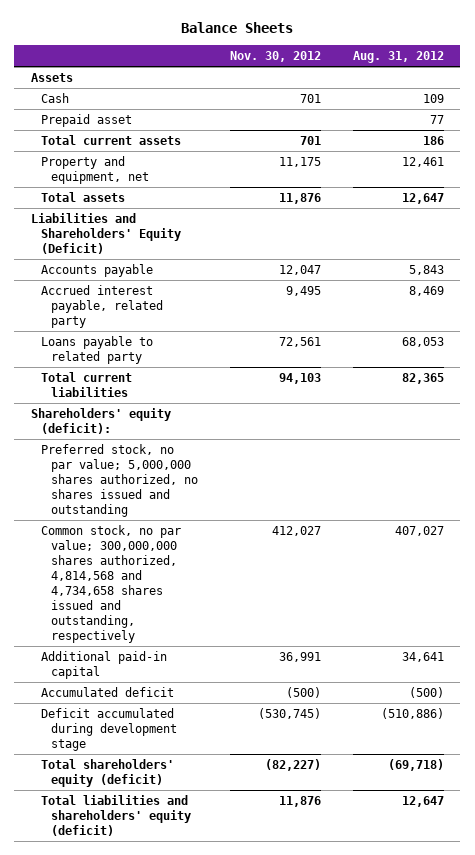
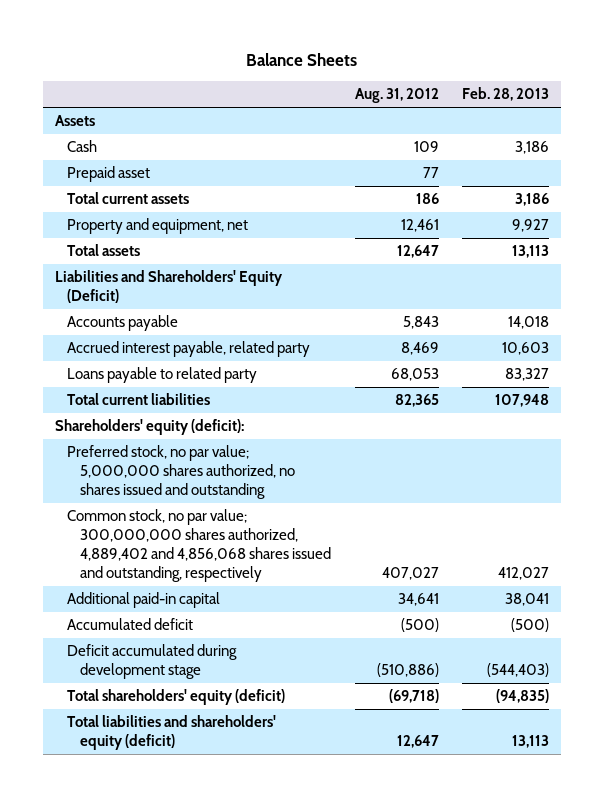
[229,51,321,63] Nov. 30, 2012 -> none
none -> [462,87,550,102] Feb. 28, 2013
[40,524,181,644] Common stock, no par value; 300,000,000 shares authorized, 4,814,568 and 4,734,658 shares issued and outstanding, respectively -> [67,509,332,583] Common stock, no par value; 300,000,000 shares authorized, 4,889,402 and 4,856,068 shares issued and outstanding, respectively

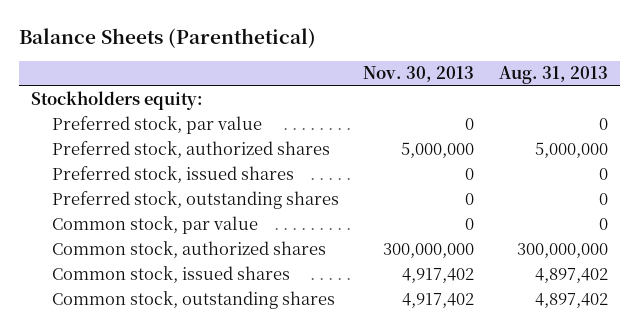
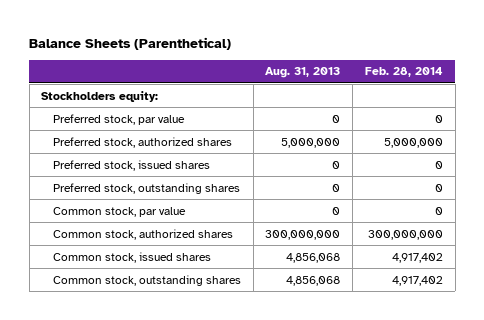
[363,66,475,83] Nov. 30, 2013 -> none
none -> [364,67,443,78] Feb. 28, 2014
[534,268,608,284] 4,897,402 -> [286,252,341,263] 4,856,068
[534,293,608,309] 4,897,402 -> [286,275,341,286] 4,856,068

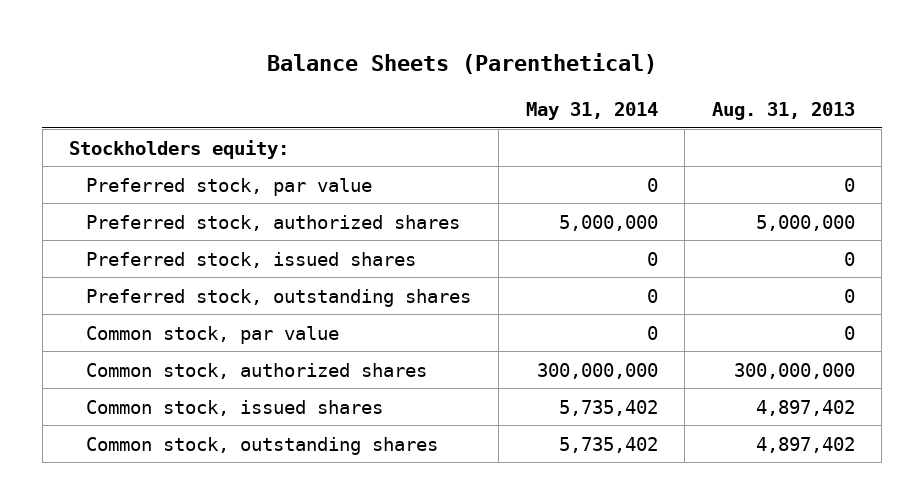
[364,67,443,78] Feb. 28, 2014 -> none
none -> [525,101,658,120] May 31, 2014
[286,252,341,263] 4,856,068 -> [755,399,855,416] 4,897,402
[286,275,341,286] 4,856,068 -> [755,436,855,453] 4,897,402

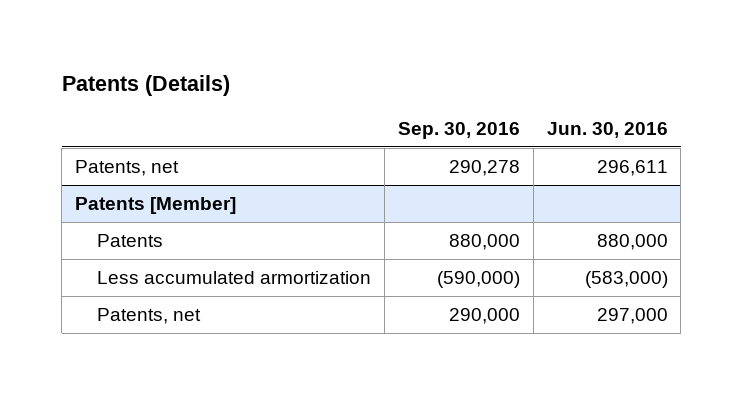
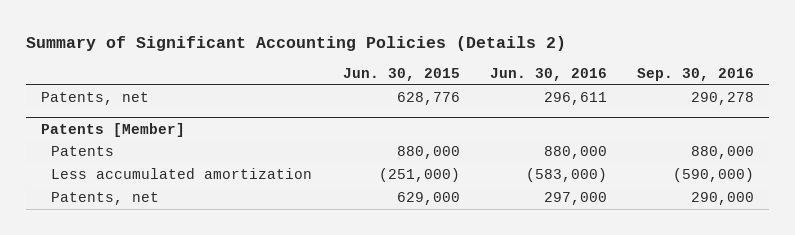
[61,75,230,97] Patents (Details) -> [25,35,566,51] Summary of Significant Accounting Policies (Details 2)
none -> [342,68,460,82] Jun. 30, 2015
[97,271,372,285] Less accumulated armortization -> [51,168,313,180] Less accumulated amortization

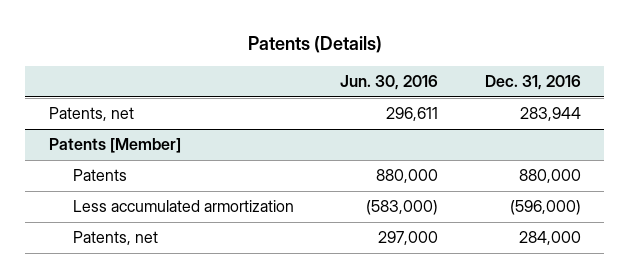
[25,35,566,51] Summary of Significant Accounting Policies (Details 2) -> [247,35,382,53] Patents (Details)
[342,68,460,82] Jun. 30, 2015 -> none
[637,68,755,82] Sep. 30, 2016 -> none
none -> [484,75,581,91] Dec. 31, 2016
[51,168,313,180] Less accumulated amortization -> [72,200,294,213] Less accumulated armortization

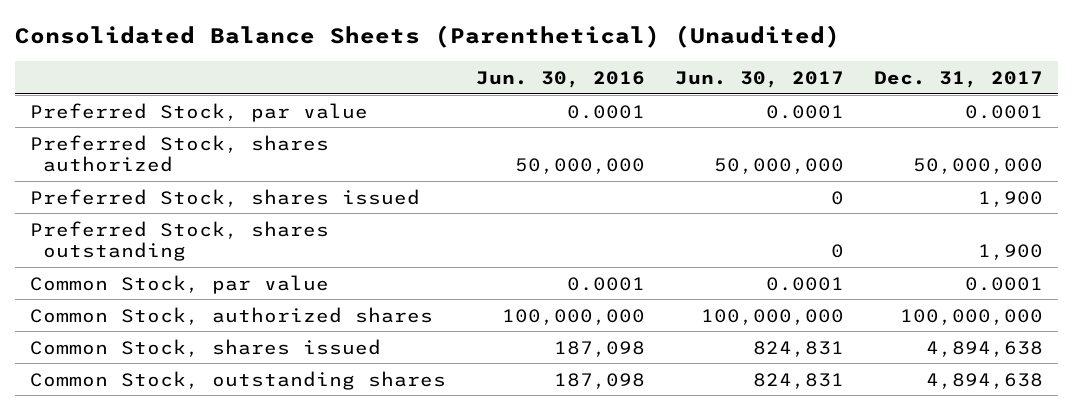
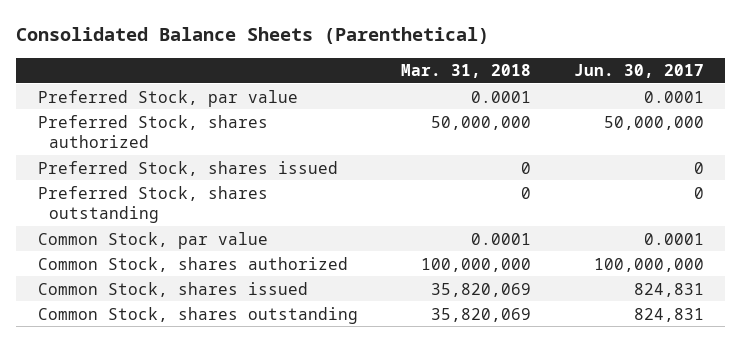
[14,24,840,48] Consolidated Balance Sheets (Parenthetical) (Unaudited) -> [16,27,490,45] Consolidated Balance Sheets (Parenthetical)
[475,70,645,88] Jun. 30, 2016 -> none
[873,70,1043,88] Dec. 31, 2017 -> none
none -> [400,64,531,79] Mar. 31, 2018
[29,306,433,325] Common Stock, authorized shares -> [37,256,348,272] Common Stock, shares authorized
[29,370,446,390] Common Stock, outstanding shares -> [37,306,358,324] Common Stock, shares outstanding

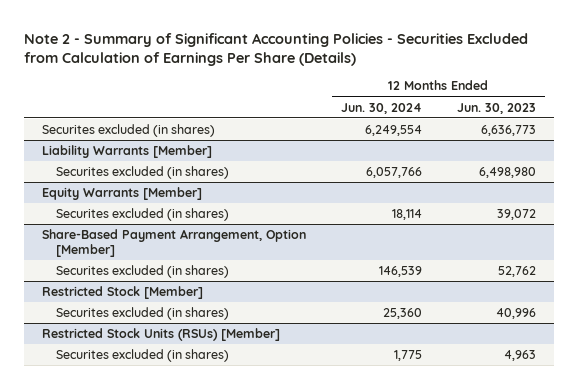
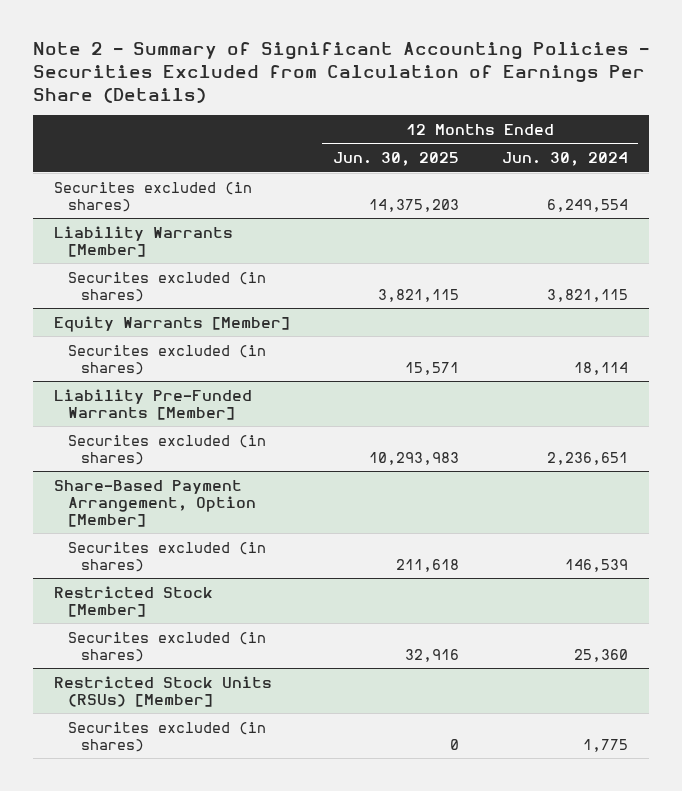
[456,102,536,114] Jun. 30, 2023 -> none
none -> [332,152,459,167] Jun. 30, 2025
[365,167,422,179] 6,057,766 -> [546,288,628,302] 3,821,115
none -> [53,388,252,420] Liability Pre-Funded Warrants [Member]
none -> [67,434,266,465] Securites excluded (in shares)

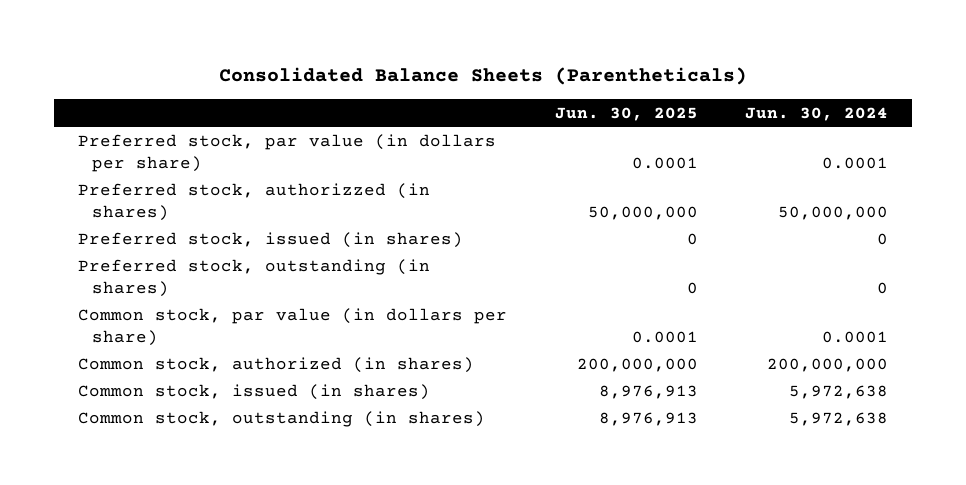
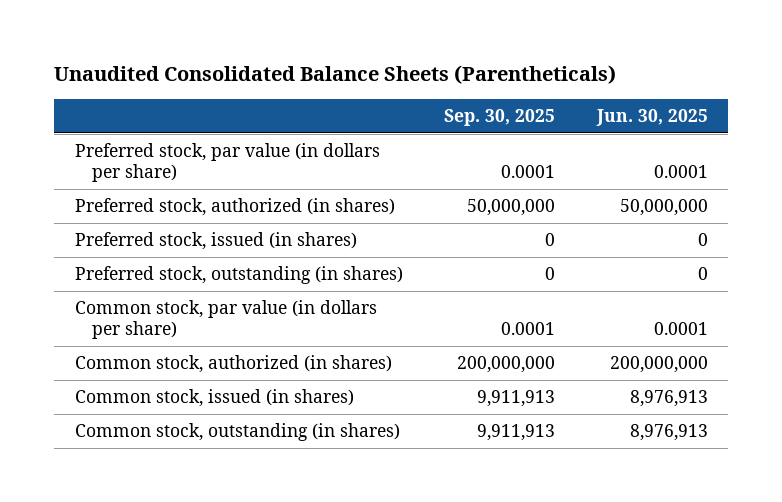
[219,67,748,86] Consolidated Balance Sheets (Parentheticals) -> [53,65,616,85] Unaudited Consolidated Balance Sheets (Parentheticals)
[745,106,889,121] Jun. 30, 2024 -> none
none -> [444,109,556,127] Sep. 30, 2025
[78,182,431,221] Preferred stock, authorizzed (in shares) -> [74,198,395,217] Preferred stock, authorized (in shares)

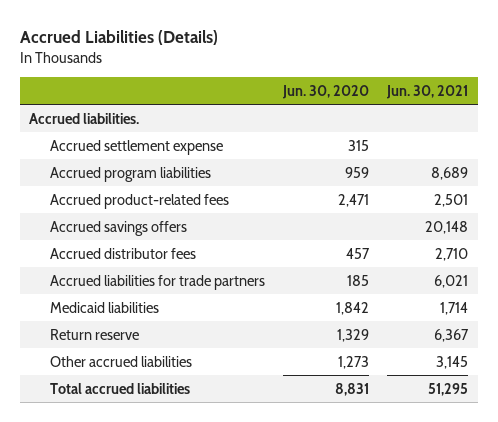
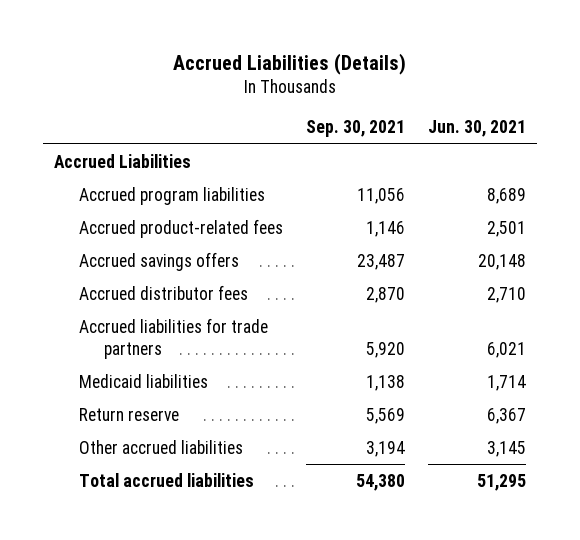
[282,84,370,99] Jun. 30, 2020 -> none
none -> [305,120,405,138] Sep. 30, 2021
[49,139,223,155] Accrued settlement expense -> none
[29,112,140,124] Accrued liabilities. -> [54,153,192,168] Accrued Liabilities

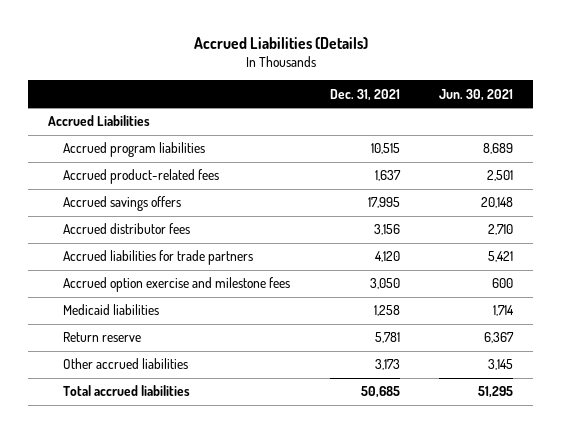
[305,120,405,138] Sep. 30, 2021 -> none
none -> [329,88,400,101] Dec. 31, 2021
[486,341,526,358] 6,021 -> [488,251,514,263] 5,421
none -> [62,277,290,293] Accrued option exercise and milestone fees

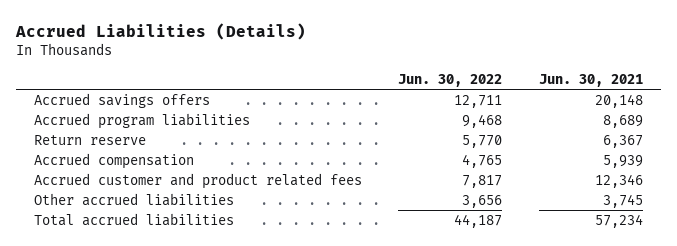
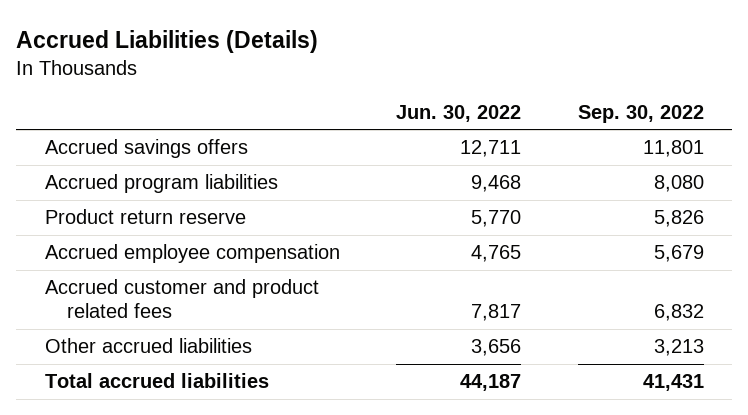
[539,73,644,87] Jun. 30, 2021 -> none
none -> [577,104,704,123] Sep. 30, 2022
[33,134,146,145] Return reserve -> [44,209,246,225] Product return reserve
[33,152,194,169] Accrued compensation -> [44,244,340,264] Accrued employee compensation

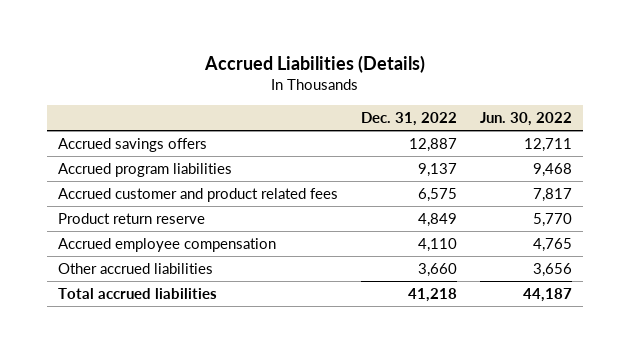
[577,104,704,123] Sep. 30, 2022 -> none
none -> [360,112,457,127] Dec. 31, 2022
[44,279,319,319] Accrued customer and product related fees -> [58,187,339,202] Accrued customer and product related fees

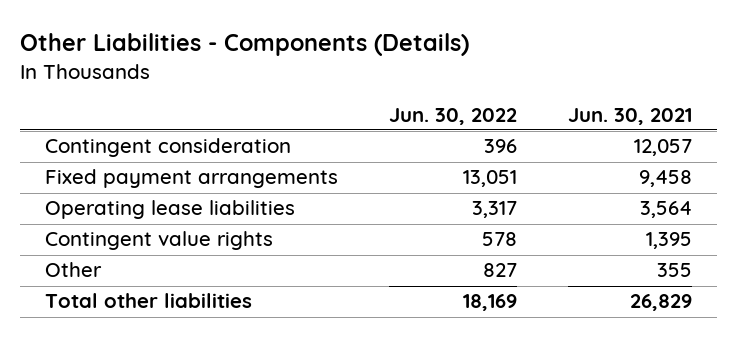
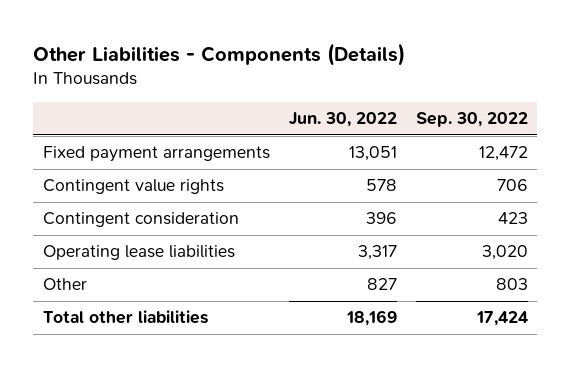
[567,107,692,125] Jun. 30, 2021 -> none
none -> [415,112,528,128] Sep. 30, 2022
[45,138,292,158] Contingent consideration -> [42,212,239,228] Contingent consideration
[45,200,296,220] Operating lease liabilities -> [42,245,235,261] Operating lease liabilities

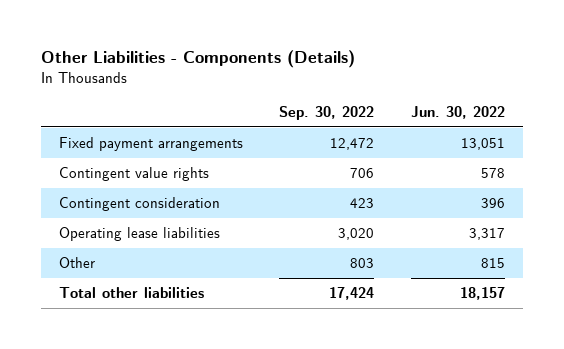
[366,278,397,291] 827 -> [480,257,505,268] 815
[345,310,397,327] 18,169 -> [459,286,505,300] 18,157

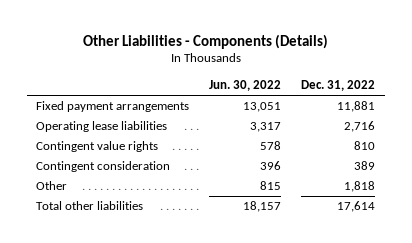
[279,106,375,121] Sep. 30, 2022 -> none
none -> [301,80,376,92] Dec. 31, 2022
[59,226,221,241] Operating lease liabilities -> [36,121,168,133] Operating lease liabilities

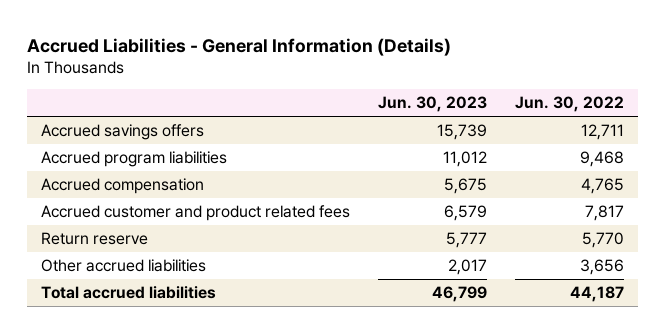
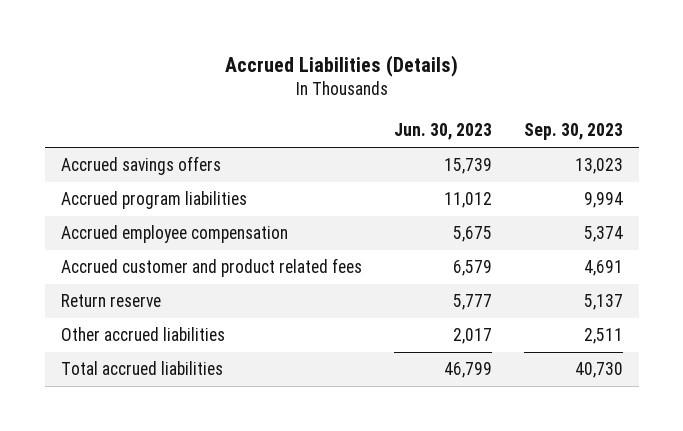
[27,37,452,56] Accrued Liabilities - General Information (Details) -> [224,54,458,77] Accrued Liabilities (Details)
[514,96,624,113] Jun. 30, 2022 -> none
none -> [523,123,623,141] Sep. 30, 2023
[41,178,205,195] Accrued compensation -> [60,225,288,244] Accrued employee compensation

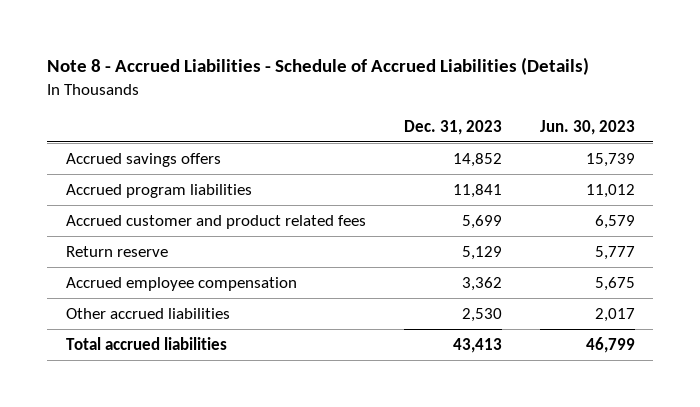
[224,54,458,77] Accrued Liabilities (Details) -> [46,57,589,76] Note 8 - Accrued Liabilities - Schedule of Accrued Liabilities (Details)
[523,123,623,141] Sep. 30, 2023 -> none
none -> [403,119,502,135] Dec. 31, 2023
[60,225,288,244] Accrued employee compensation -> [65,276,297,291] Accrued employee compensation

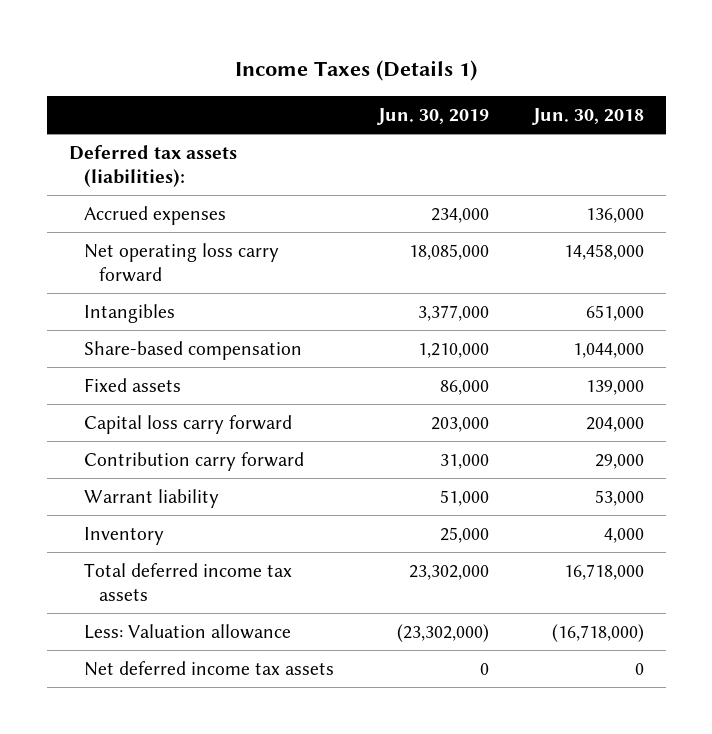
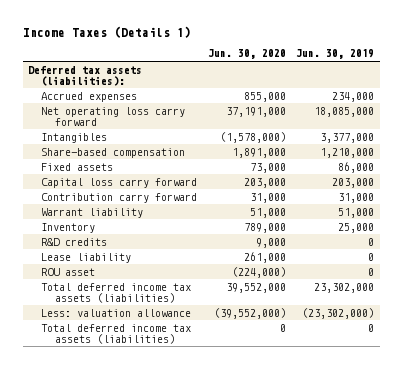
[531,107,644,125] Jun. 30, 2018 -> none
none -> [207,49,286,60] Jun. 30, 2020
none -> [41,237,108,246] R&D credits
none -> [41,252,132,263] Lease liability
none -> [41,267,96,276] ROU asset
[83,562,292,601] Total deferred income tax assets -> [41,282,192,303] Total deferred income tax assets (liabilities)
[83,623,291,639] Less: Valuation allowance -> [41,308,192,317] Less: valuation allowance
[83,660,334,676] Net deferred income tax assets -> [41,323,192,344] Total deferred income tax assets (liabilities)

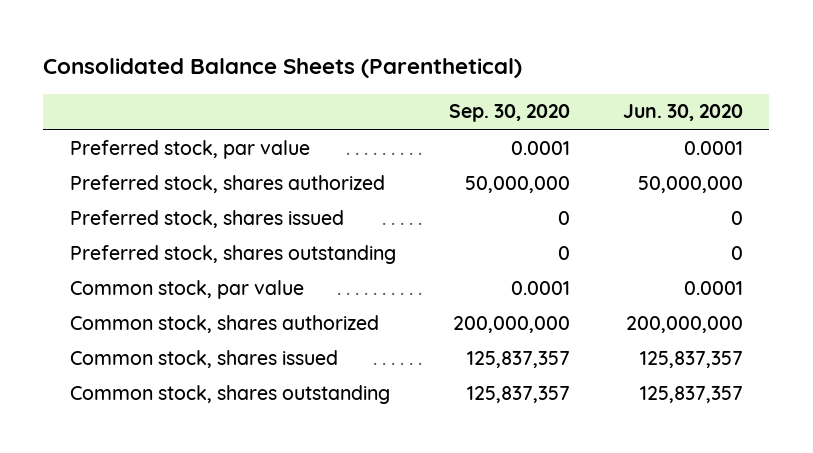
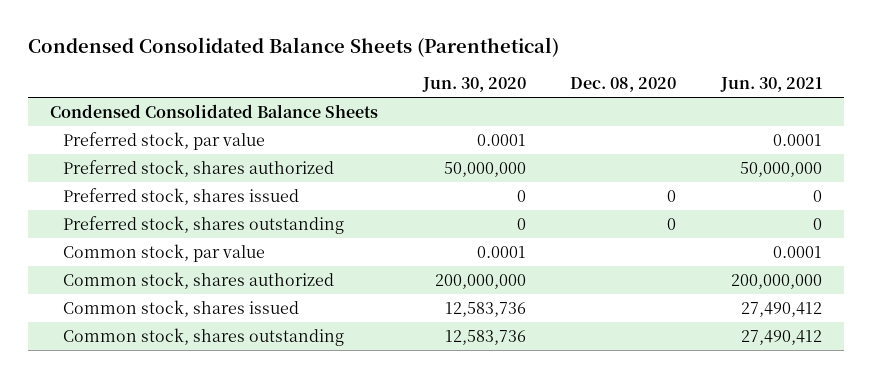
[43,58,523,79] Consolidated Balance Sheets (Parenthetical) -> [28,37,560,58] Condensed Consolidated Balance Sheets (Parenthetical)
[448,104,570,123] Sep. 30, 2020 -> none
none -> [570,77,677,93] Dec. 08, 2020
none -> [720,77,823,93] Jun. 30, 2021
none -> [50,103,379,118] Condensed Consolidated Balance Sheets
[639,350,743,368] 125,837,357 -> [444,301,526,317] 12,583,736
[639,385,743,403] 125,837,357 -> [444,329,526,345] 12,583,736

